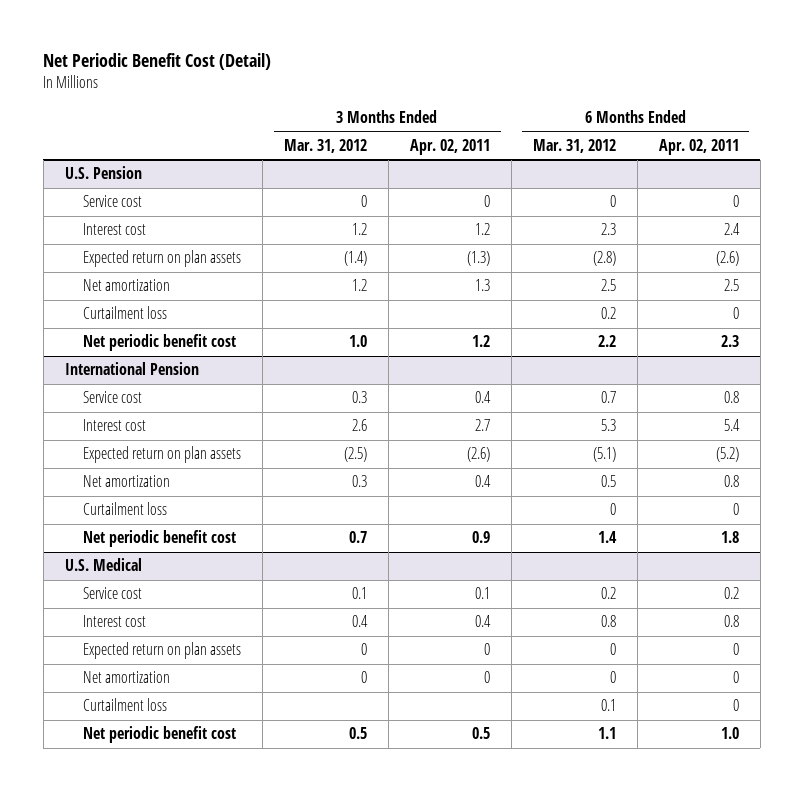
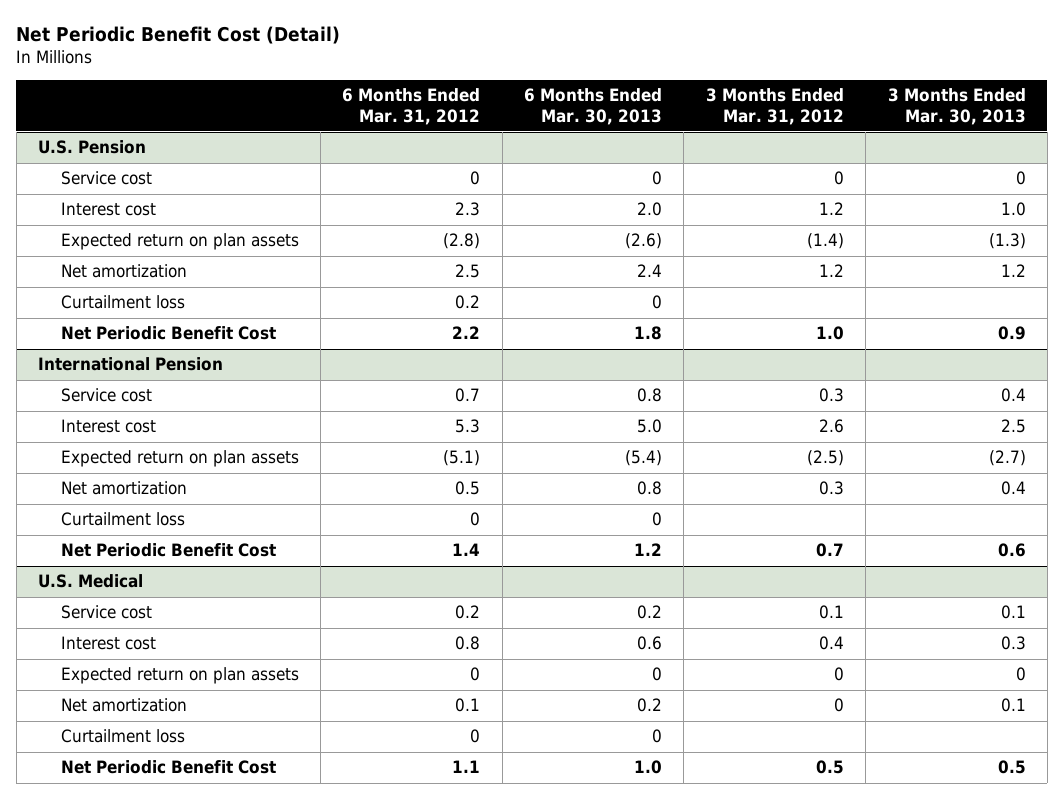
[410,138,491,155] Apr. 02, 2011 -> none
[658,138,739,155] Apr. 02, 2011 -> none
none -> [524,87,663,125] 6 Months Ended Mar. 30, 2013
none -> [887,87,1026,125] 3 Months Ended Mar. 30, 2013
[83,334,237,352] Net periodic benefit cost -> [60,326,276,341] Net Periodic Benefit Cost
[83,530,237,548] Net periodic benefit cost -> [60,543,276,558] Net Periodic Benefit Cost
[609,671,616,684] 0 -> [455,698,481,713] 0.1
[600,699,616,712] 0.1 -> [470,729,481,744] 0
[83,726,237,744] Net periodic benefit cost -> [60,760,276,775] Net Periodic Benefit Cost

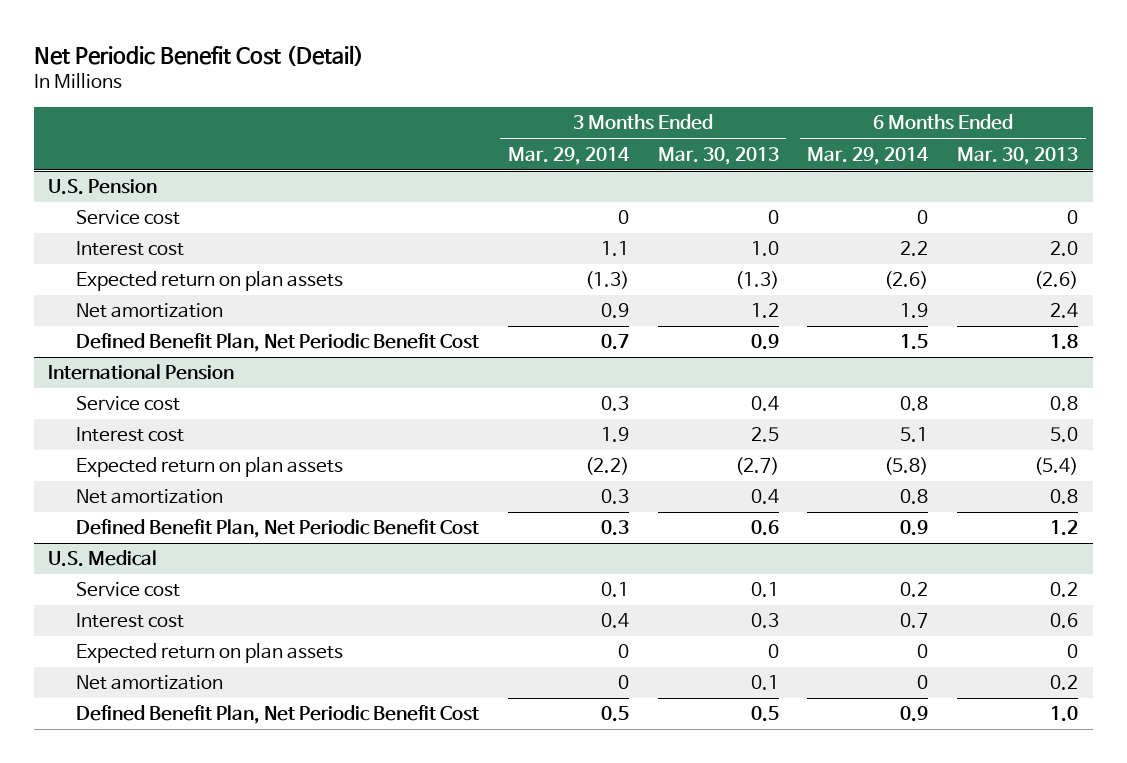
[342,87,481,125] 6 Months Ended Mar. 31, 2012 -> none
[705,87,844,125] 3 Months Ended Mar. 31, 2012 -> none
none -> [507,146,630,165] Mar. 29, 2014
none -> [807,146,930,165] Mar. 29, 2014
[60,295,185,310] Curtailment loss -> none
[60,326,276,341] Net Periodic Benefit Cost -> [75,333,479,353] Defined Benefit Plan, Net Periodic Benefit Cost
[60,512,185,527] Curtailment loss -> none
[60,543,276,558] Net Periodic Benefit Cost -> [75,519,479,539] Defined Benefit Plan, Net Periodic Benefit Cost
[60,729,185,744] Curtailment loss -> none
[60,760,276,775] Net Periodic Benefit Cost -> [75,705,479,725] Defined Benefit Plan, Net Periodic Benefit Cost

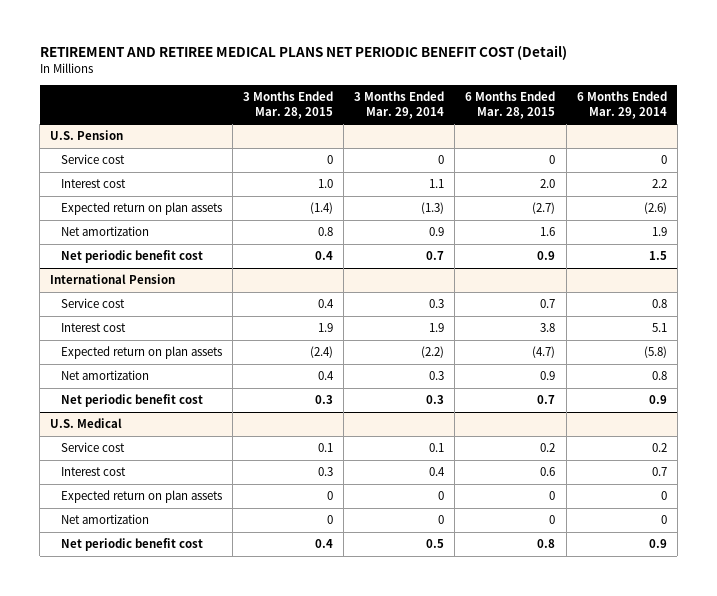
[34,44,365,66] Net Periodic Benefit Cost (Detail) -> [39,45,567,61] RETIREMENT AND RETIREE MEDICAL PLANS NET PERIODIC BENEFIT COST (Detail)
[657,146,779,165] Mar. 30, 2013 -> none
[957,146,1079,165] Mar. 30, 2013 -> none
none -> [243,90,334,119] 3 Months Ended Mar. 28, 2015
none -> [465,90,556,119] 6 Months Ended Mar. 28, 2015
[75,333,479,353] Defined Benefit Plan, Net Periodic Benefit Cost -> [60,249,203,263] Net periodic benefit cost
[75,519,479,539] Defined Benefit Plan, Net Periodic Benefit Cost -> [60,393,203,407] Net periodic benefit cost
[75,705,479,725] Defined Benefit Plan, Net Periodic Benefit Cost -> [60,537,203,551] Net periodic benefit cost

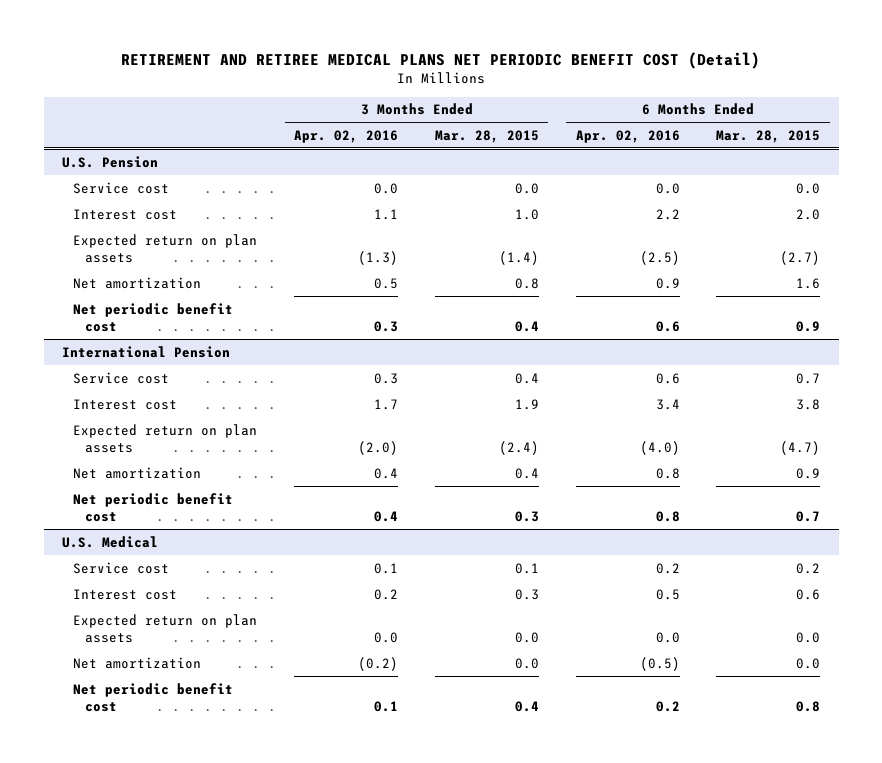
[354,90,445,119] 3 Months Ended Mar. 29, 2014 -> none
[576,90,667,119] 6 Months Ended Mar. 29, 2014 -> none
none -> [294,129,399,143] Apr. 02, 2016
none -> [575,129,680,143] Apr. 02, 2016
[327,154,334,164] 0 -> [514,182,539,194] 0.0
[549,154,556,164] 0 -> [796,182,821,194] 0.0
[327,490,334,500] 0 -> [514,631,539,643] 0.0
[549,490,556,500] 0 -> [796,631,821,643] 0.0
[327,514,334,524] 0 -> [514,657,539,669] 0.0
[549,514,556,524] 0 -> [796,657,821,669] 0.0

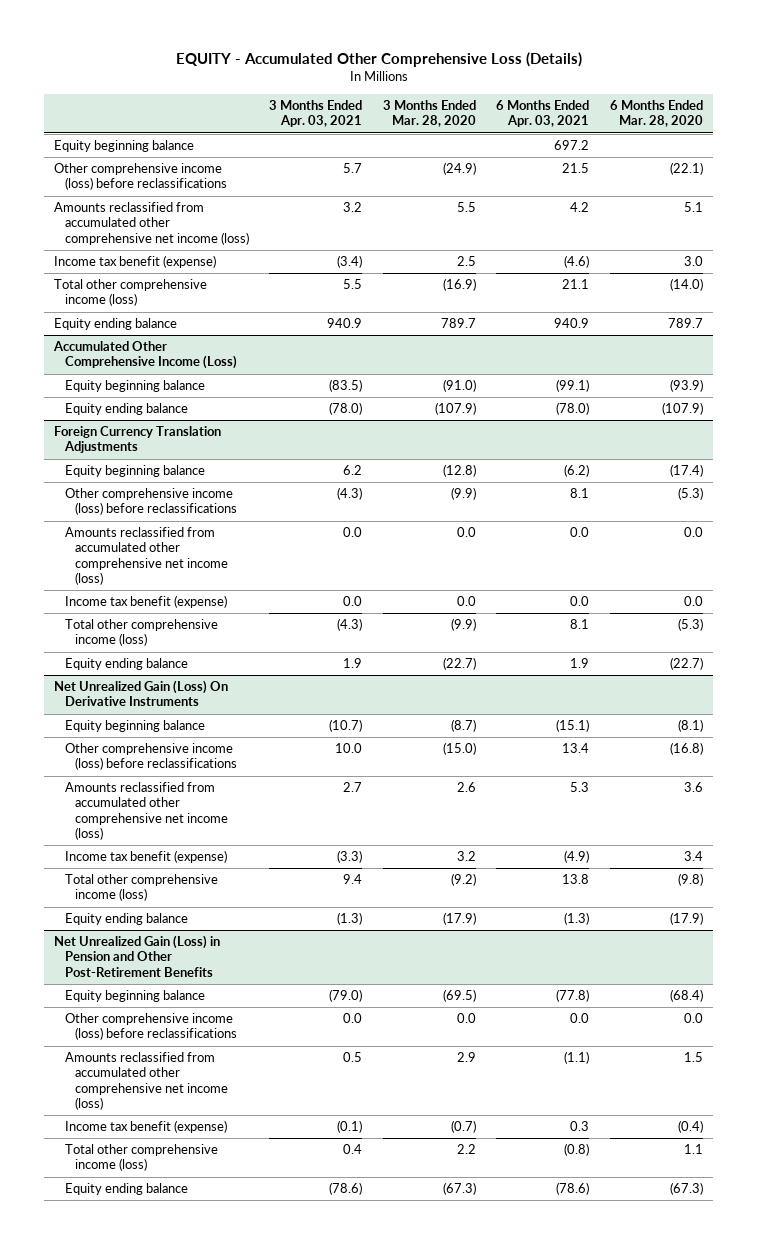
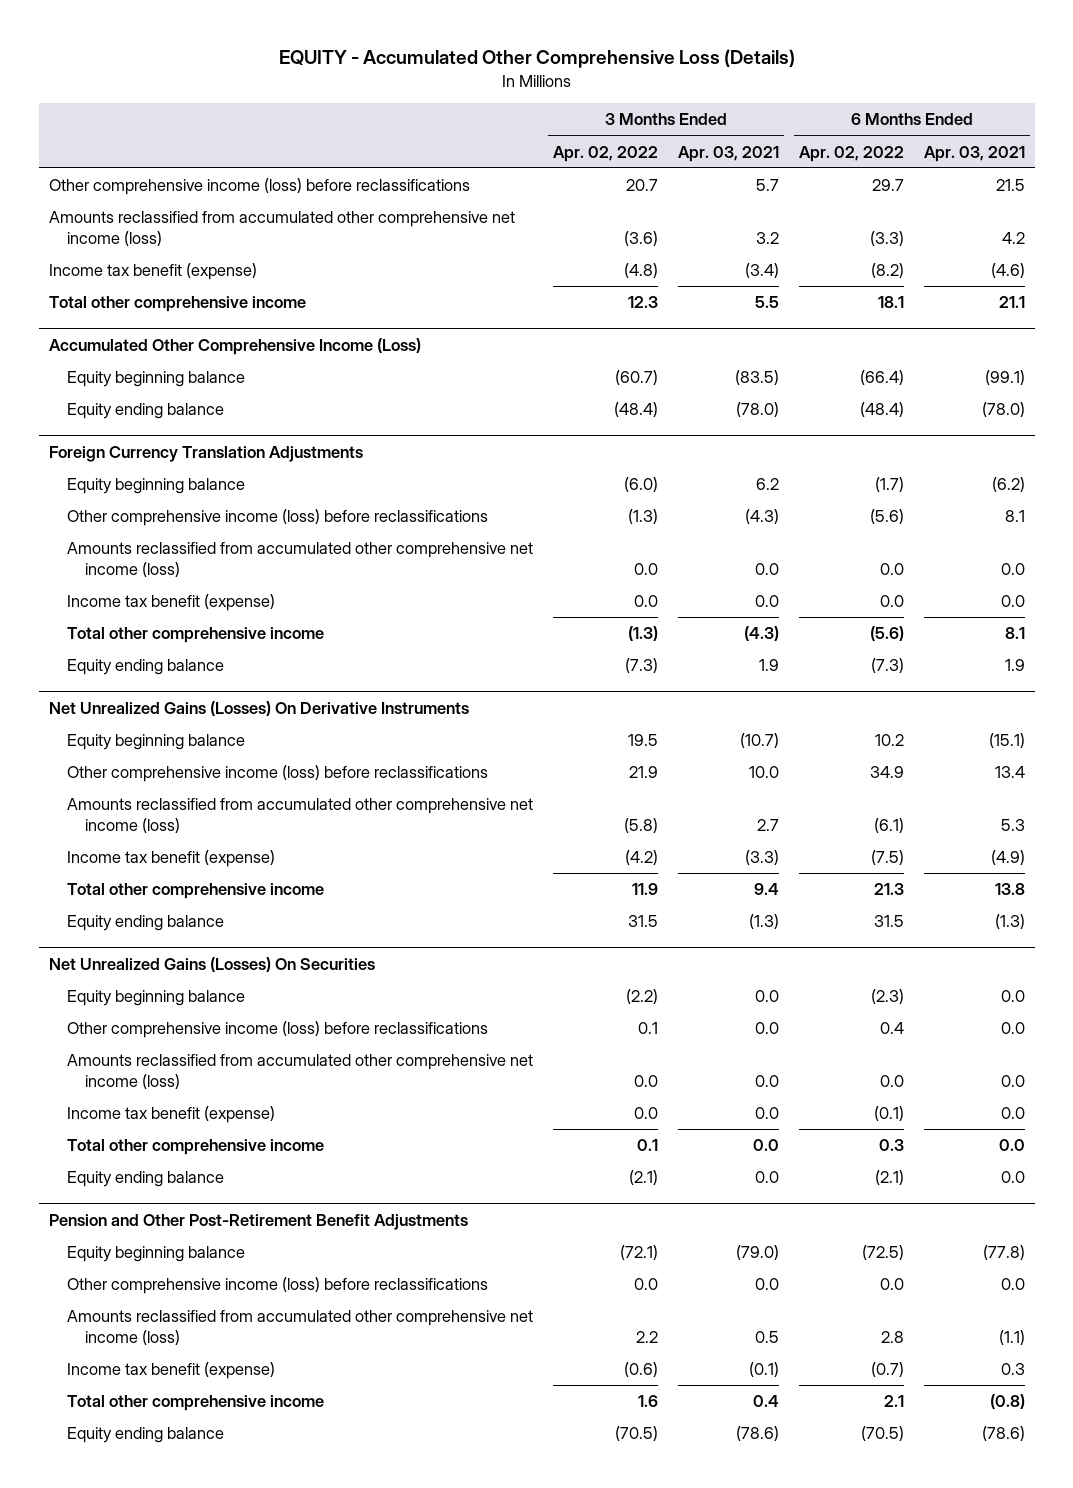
[382,100,476,128] 3 Months Ended Mar. 28, 2020 -> none
[609,100,703,128] 6 Months Ended Mar. 28, 2020 -> none
none -> [552,145,658,162] Apr. 02, 2022
none -> [798,145,904,162] Apr. 02, 2022
[54,140,195,153] Equity beginning balance -> none
[54,318,178,331] Equity ending balance -> none
[54,279,208,307] Total other comprehensive income (loss) -> [48,296,306,313] Total other comprehensive income
[64,619,218,647] Total other comprehensive income (loss) -> [66,627,324,644] Total other comprehensive income
[54,680,229,707] Net Unrealized Gain (Loss) On Derivative Instruments -> [48,700,469,716] Net Unrealized Gains (Losses) On Derivative Instruments
[64,874,218,902] Total other comprehensive income (loss) -> [66,883,324,900] Total other comprehensive income
none -> [48,956,375,972] Net Unrealized Gains (Losses) On Securities
none -> [66,990,245,1007] Equity beginning balance
none -> [66,1021,488,1039] Other comprehensive income (loss) before reclassifications
none -> [66,1054,533,1089] Amounts reclassified from accumulated other comprehensive net income (loss)
none -> [66,1106,275,1124] Income tax benefit (expense)
none -> [66,1139,324,1156] Total other comprehensive income
none -> [66,1171,224,1188] Equity ending balance
[54,935,221,977] Net Unrealized Gain (Loss) in Pension and Other Post-Retirement Benefits -> [48,1213,468,1230] Pension and Other Post-Retirement Benefit Adjustments
[64,1144,218,1172] Total other comprehensive income (loss) -> [66,1395,324,1412] Total other comprehensive income

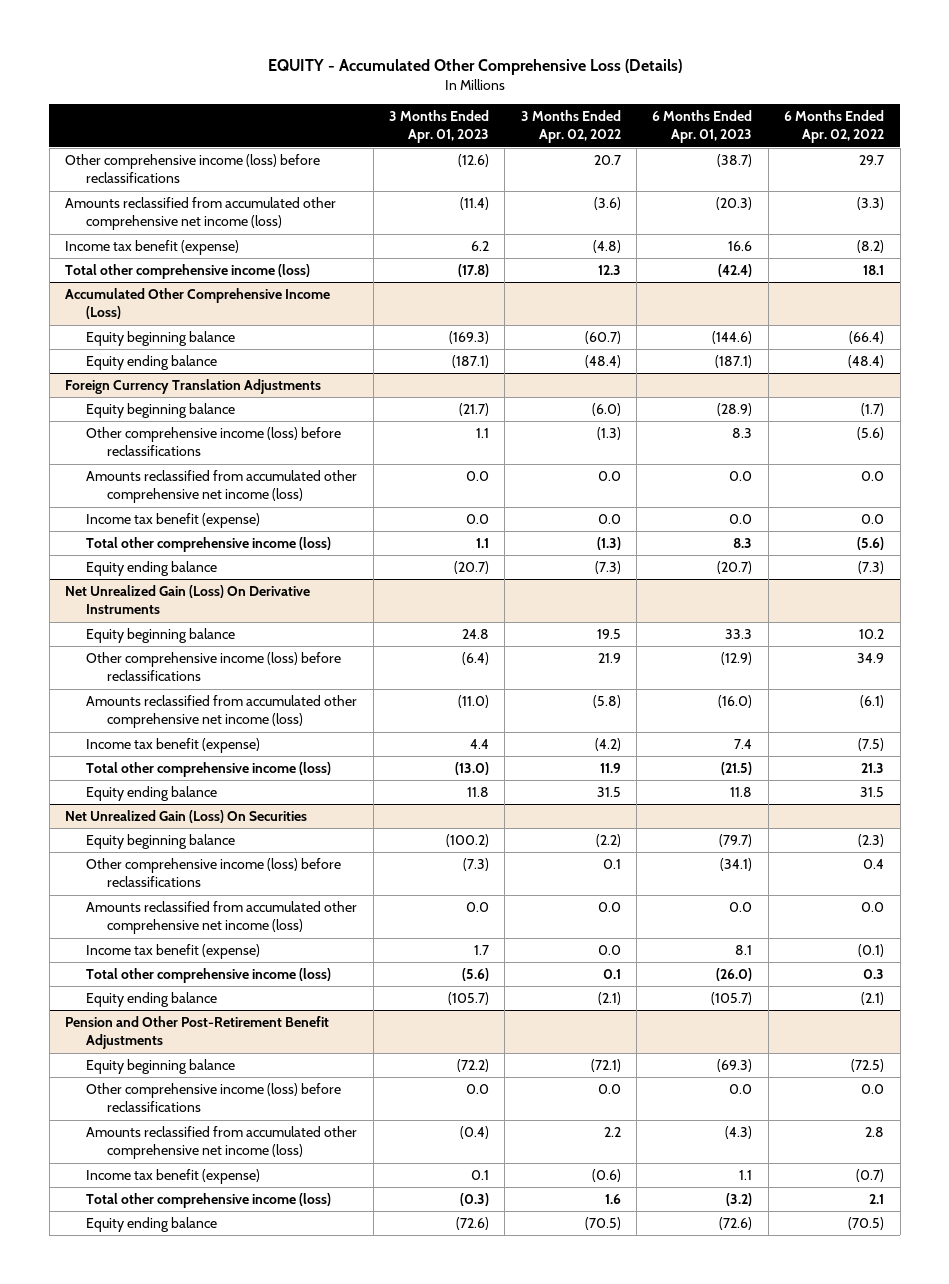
[677,145,779,162] Apr. 03, 2021 -> none
[923,145,1025,162] Apr. 03, 2021 -> none
none -> [388,110,489,144] 3 Months Ended Apr. 01, 2023
none -> [652,110,753,144] 6 Months Ended Apr. 01, 2023
[48,296,306,313] Total other comprehensive income -> [65,264,311,280] Total other comprehensive income (loss)
[66,627,324,644] Total other comprehensive income -> [86,537,332,553] Total other comprehensive income (loss)
[48,700,469,716] Net Unrealized Gains (Losses) On Derivative Instruments -> [65,585,311,615] Net Unrealized Gain (Loss) On Derivative Instruments
[66,883,324,900] Total other comprehensive income -> [86,762,332,778] Total other comprehensive income (loss)
[48,956,375,972] Net Unrealized Gains (Losses) On Securities -> [65,810,308,824] Net Unrealized Gain (Loss) On Securities
[66,1139,324,1156] Total other comprehensive income -> [86,968,332,984] Total other comprehensive income (loss)
[66,1395,324,1412] Total other comprehensive income -> [86,1193,332,1209] Total other comprehensive income (loss)

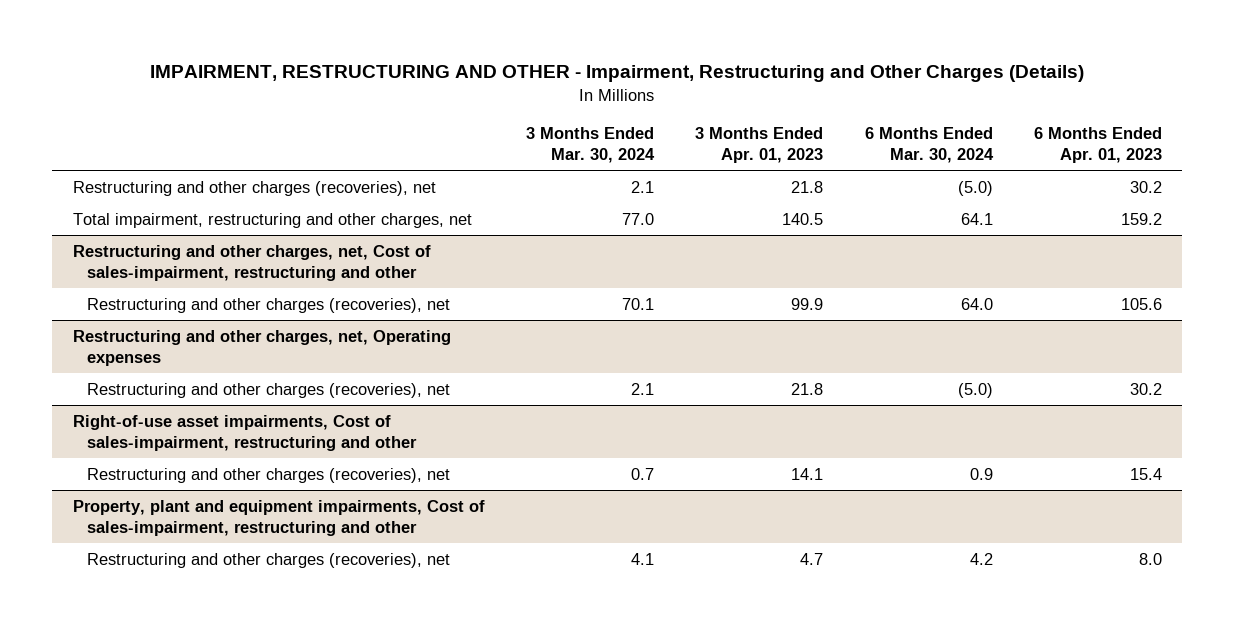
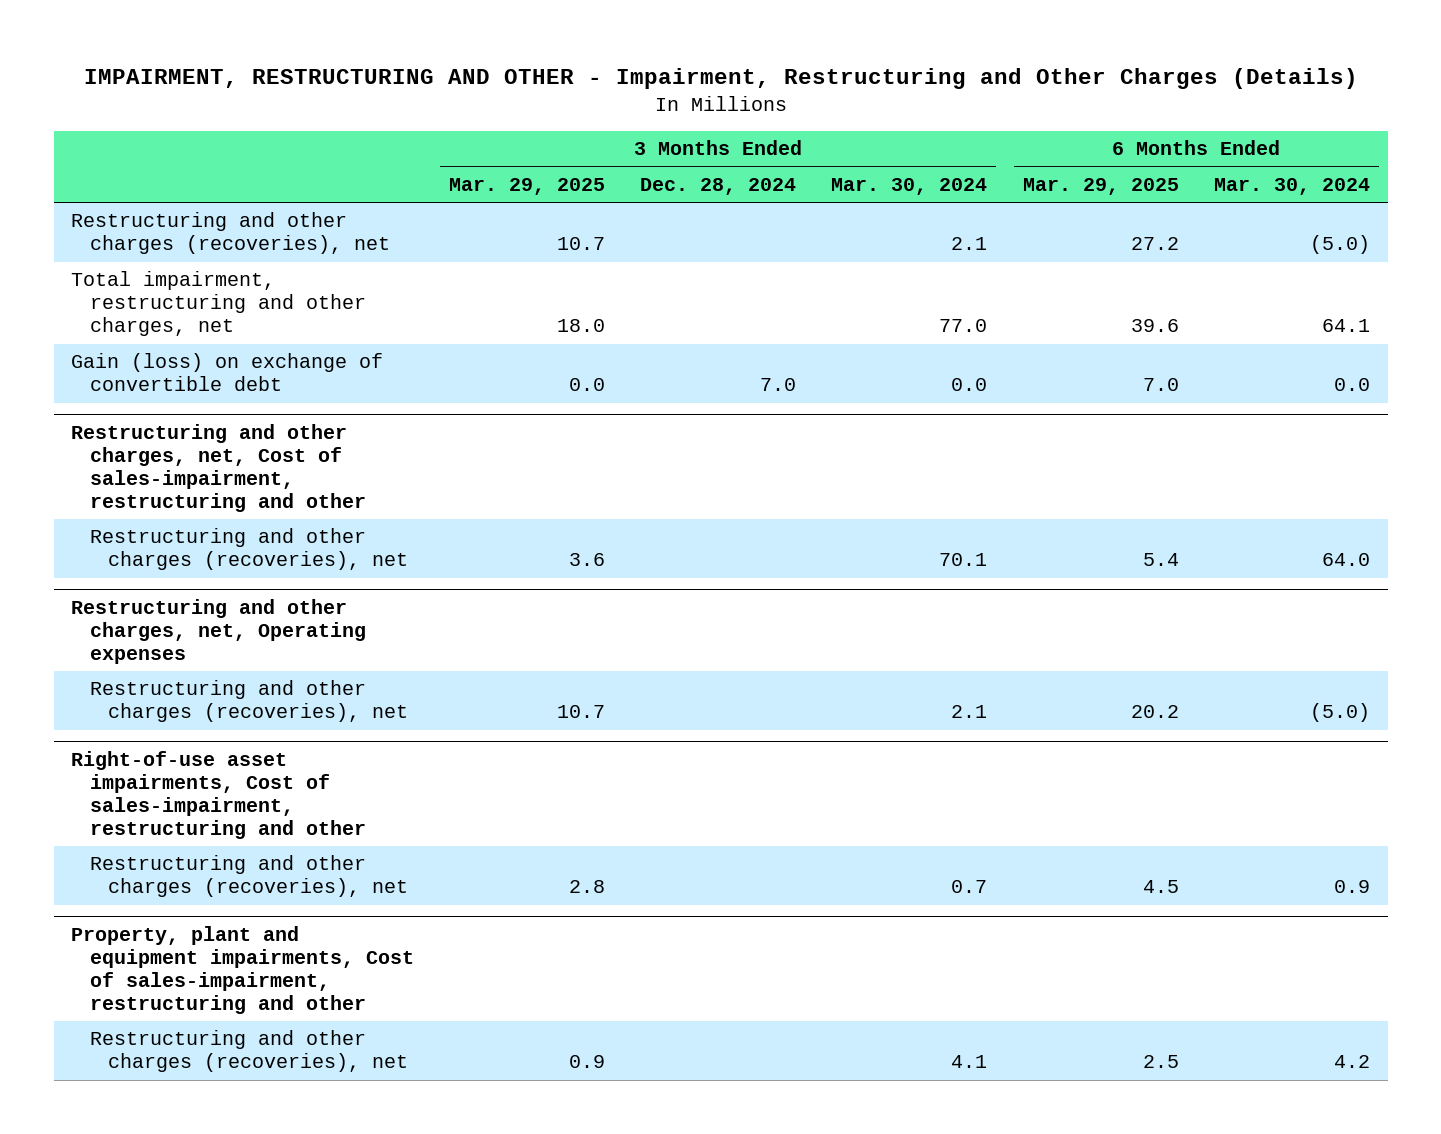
[695,127,824,164] 3 Months Ended Apr. 01, 2023 -> none
[1033,127,1162,164] 6 Months Ended Apr. 01, 2023 -> none
none -> [448,178,605,196] Mar. 29, 2025
none -> [640,178,797,196] Dec. 28, 2024
none -> [1022,178,1179,196] Mar. 29, 2025
none -> [71,353,384,392] Gain (loss) on exchange of convertible debt

